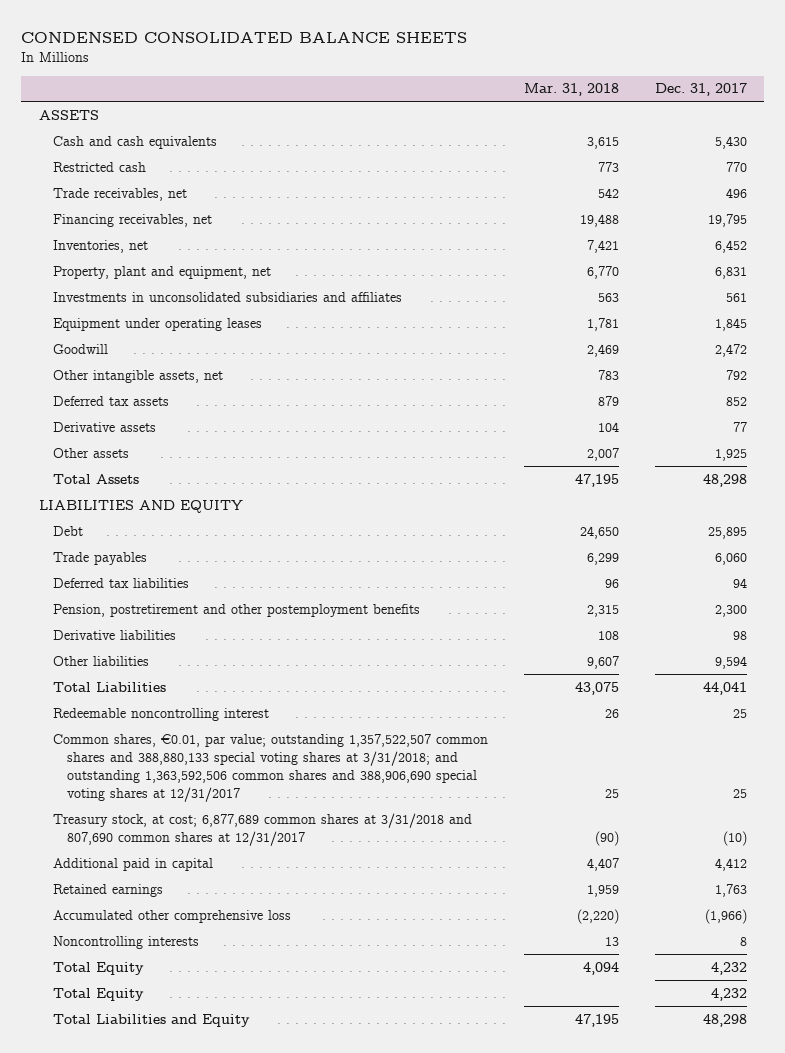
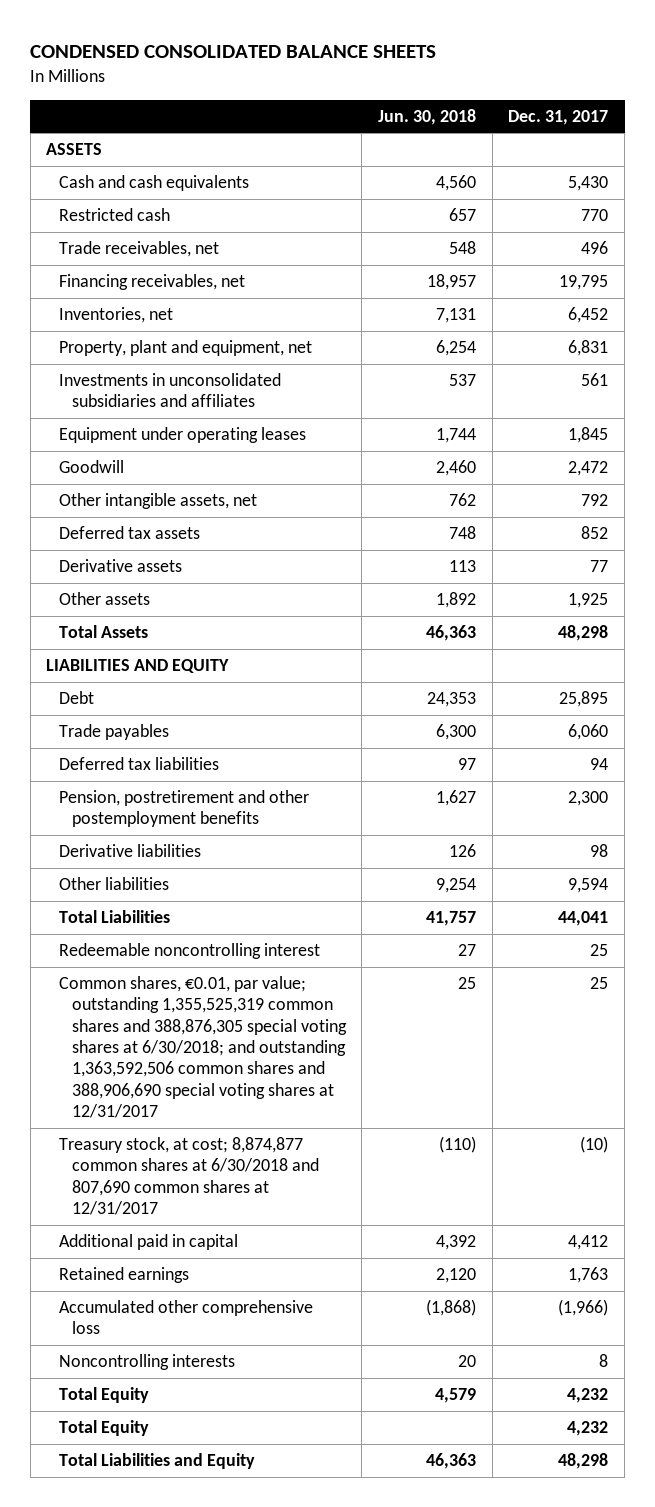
[523,83,619,97] Mar. 31, 2018 -> none
none -> [378,108,477,125] Jun. 30, 2018
[52,733,488,802] Common shares, €0.01, par value; outstanding 1,357,522,507 common shares and 388,880,133 special voting shares at 3/31/2018; and outstanding 1,363,592,506 common shares and 388,906,690 special voting shares at 12/31/2017 -> [58,976,347,1119] Common shares, €0.01, par value; outstanding 1,355,525,319 common shares and 388,876,305 special voting shares at 6/30/2018; and outstanding 1,363,592,506 common shares and 388,906,690 special voting shares at 12/31/2017
[52,812,472,846] Treasury stock, at cost; 6,877,689 common shares at 3/31/2018 and 807,690 common shares at 12/31/2017 -> [58,1137,319,1216] Treasury stock, at cost; 8,874,877 common shares at 6/30/2018 and 807,690 common shares at 12/31/2017

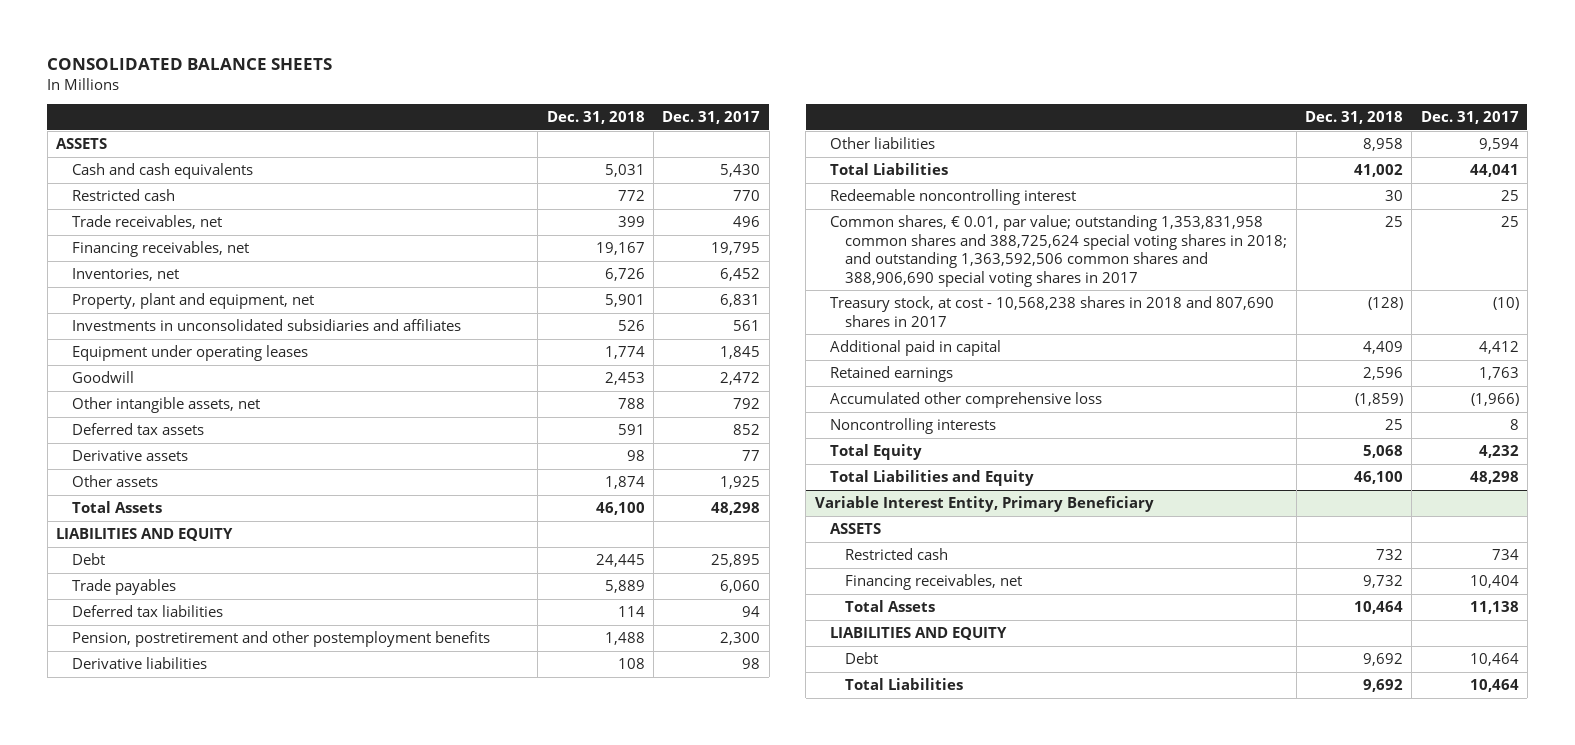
[30,44,437,58] CONDENSED CONSOLIDATED BALANCE SHEETS -> [47,58,333,71] CONSOLIDATED BALANCE SHEETS
[378,108,477,125] Jun. 30, 2018 -> none
none -> [546,111,645,125] Dec. 31, 2018
[58,976,347,1119] Common shares, €0.01, par value; outstanding 1,355,525,319 common shares and 388,876,305 special voting shares at 6/30/2018; and outstanding 1,363,592,506 common shares and 388,906,690 special voting shares at 12/31/2017 -> [829,214,1288,287] Common shares, € 0.01, par value; outstanding 1,353,831,958 common shares and 388,725,624 special voting shares in 2018; and outstanding 1,363,592,506 common shares and 388,906,690 special voting shares in 2017
[58,1137,319,1216] Treasury stock, at cost; 8,874,877 common shares at 6/30/2018 and 807,690 common shares at 12/31/2017 -> [829,295,1274,327] Treasury stock, at cost - 10,568,238 shares in 2018 and 807,690 shares in 2017
[58,1420,149,1437] Total Equity -> none
none -> [814,495,1154,512] Variable Interest Entity, Primary Beneficiary
none -> [829,522,881,534] ASSETS
none -> [845,547,949,560] Restricted cash
none -> [845,573,1023,590] Financing receivables, net
none -> [845,599,936,612] Total Assets
none -> [829,626,1007,640] LIABILITIES AND EQUITY
none -> [845,651,879,664] Debt
none -> [845,677,964,690] Total Liabilities

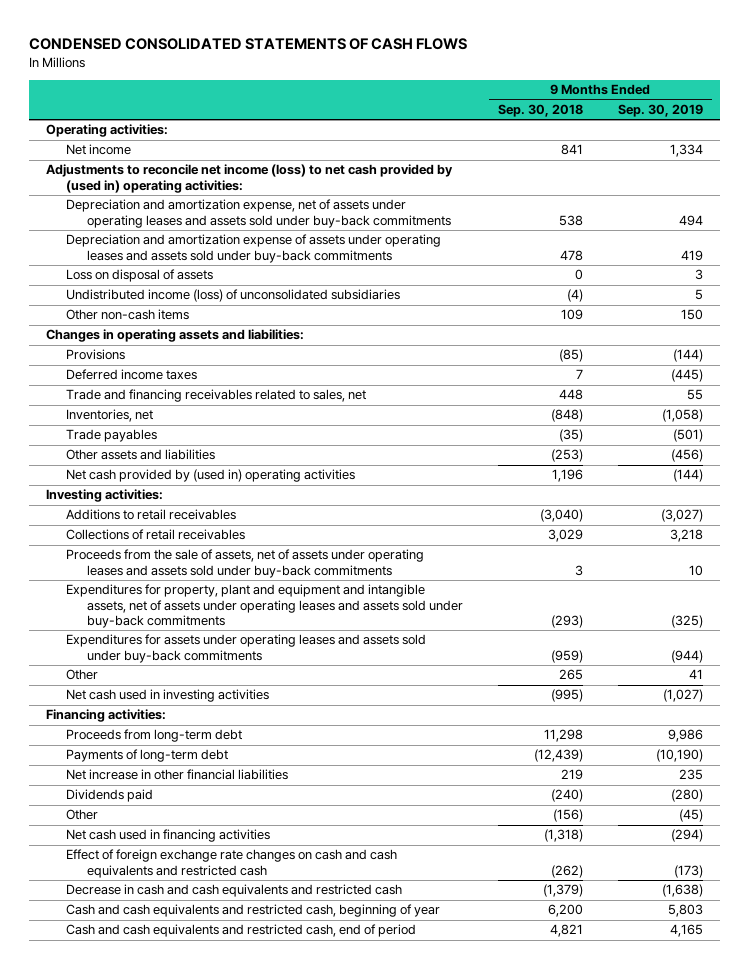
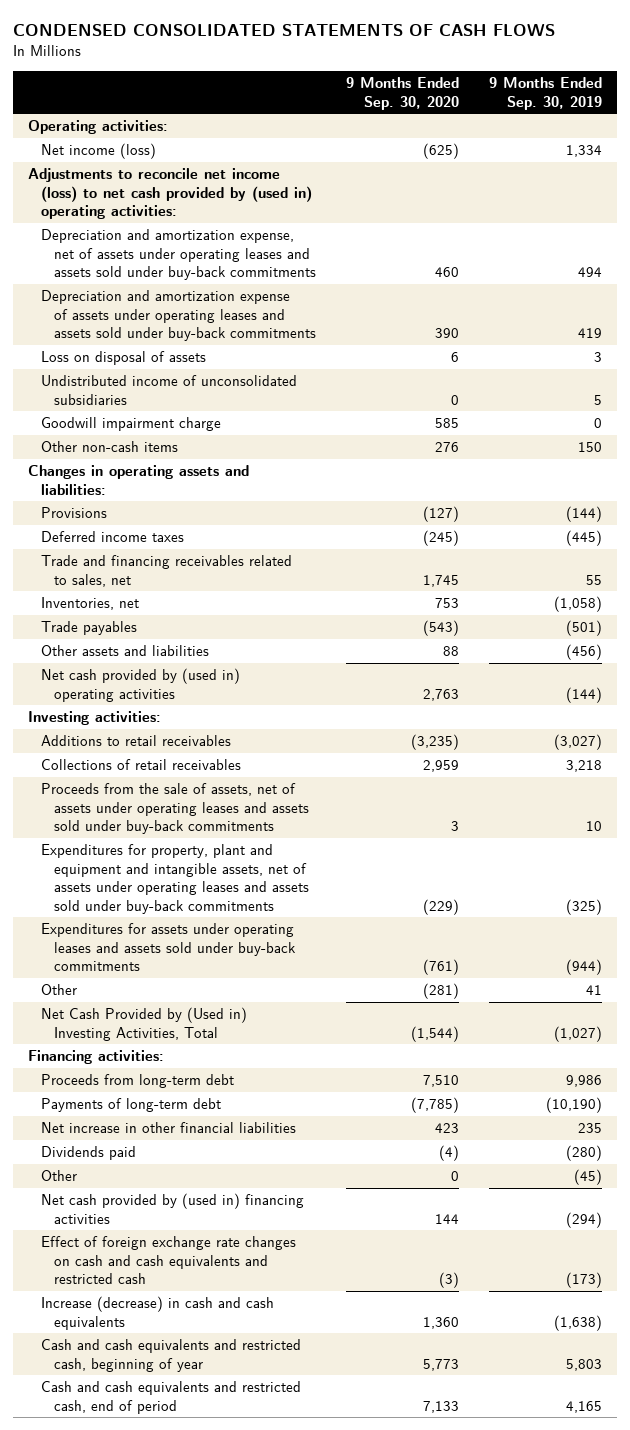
[497,103,583,117] Sep. 30, 2018 -> none
none -> [345,77,459,110] 9 Months Ended Sep. 30, 2020
[66,144,132,156] Net income -> [41,143,157,160] Net income (loss)
[66,289,401,303] Undistributed income (loss) of unconsolidated subsidiaries -> [41,375,298,405] Undistributed income of unconsolidated subsidiaries
none -> [41,417,222,432] Goodwill impairment charge
[66,689,270,703] Net cash used in investing activities -> [41,1007,248,1041] Net Cash Provided by (Used in) Investing Activities, Total
[66,829,271,843] Net cash used in financing activities -> [41,1193,305,1224] Net cash provided by (used in) financing activities
[66,884,403,898] Decrease in cash and cash equivalents and restricted cash -> [41,1296,275,1330] Increase (decrease) in cash and cash equivalents

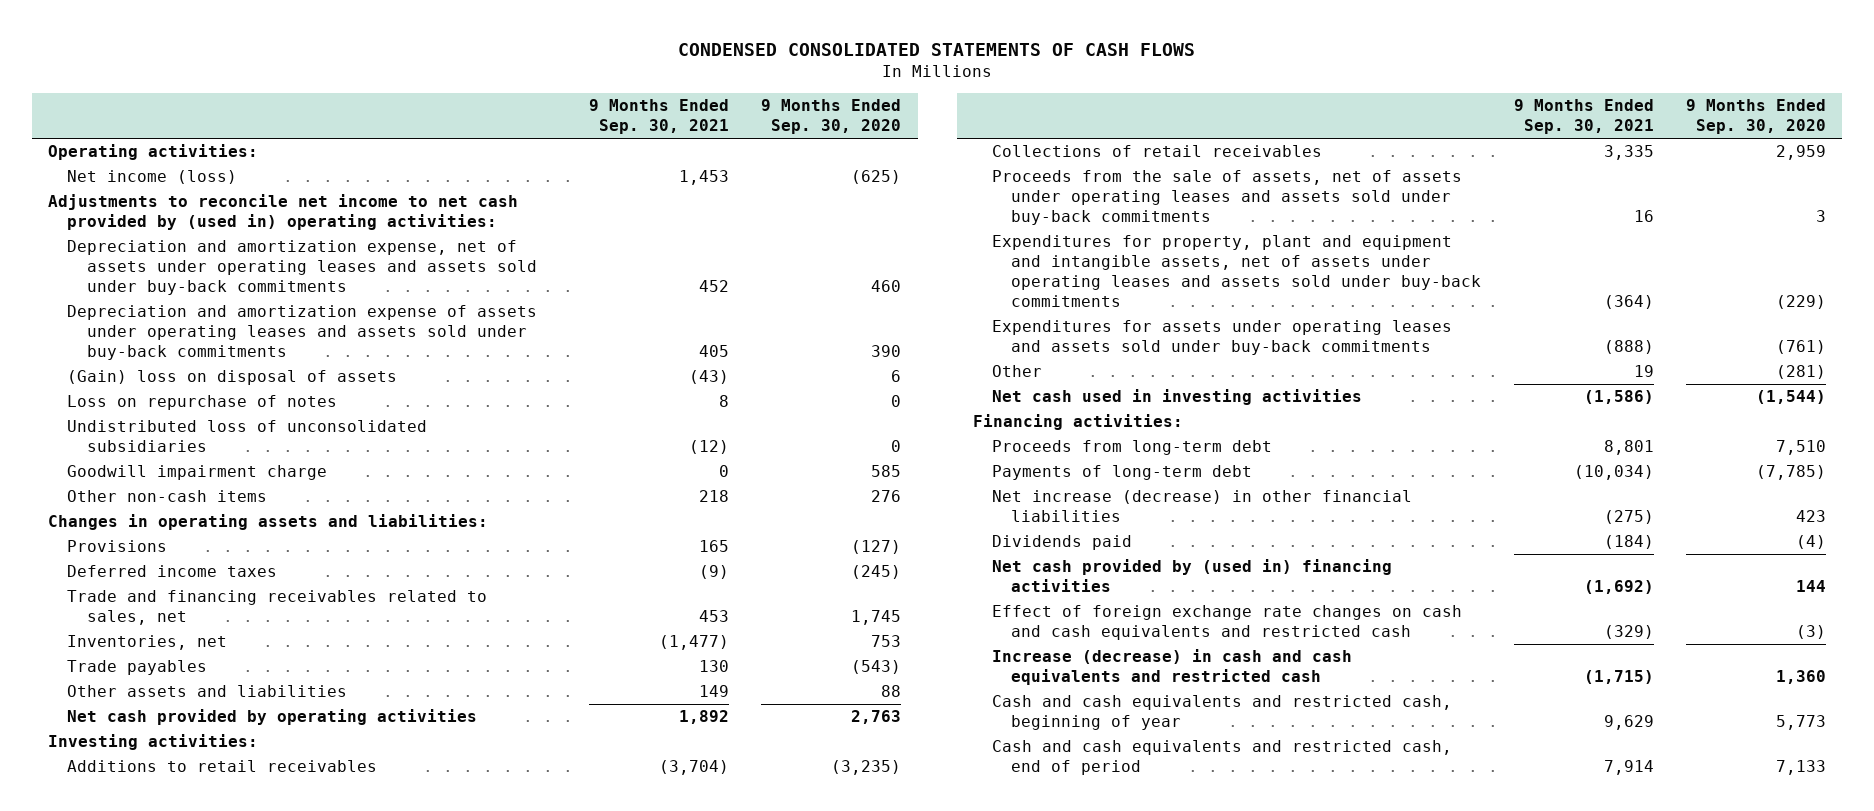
[489,77,603,110] 9 Months Ended Sep. 30, 2019 -> none
none -> [589,99,730,135] 9 Months Ended Sep. 30, 2021
[28,168,313,220] Adjustments to reconcile net income (loss) to net cash provided by (used in) operating activities: -> [48,194,519,231] Adjustments to reconcile net income to net cash provided by (used in) operating activities:
[41,351,207,366] Loss on disposal of assets -> [67,370,398,386] (Gain) loss on disposal of assets
none -> [67,395,338,411] Loss on repurchase of notes
[41,375,298,405] Undistributed income of unconsolidated subsidiaries -> [67,420,428,453] Undistributed loss of unconsolidated subsidiaries
[41,668,241,702] Net cash provided by (used in) operating activities -> [67,709,478,726] Net cash provided by operating activities
[41,1007,248,1041] Net Cash Provided by (Used in) Investing Activities, Total -> [992,389,1363,406] Net cash used in investing activities
[41,1122,297,1134] Net increase in other financial liabilities -> [992,490,1413,523] Net increase (decrease) in other financial liabilities
[41,1170,78,1182] Other -> none
[41,1296,275,1330] Increase (decrease) in cash and cash equivalents -> [992,649,1353,686] Increase (decrease) in cash and cash equivalents and restricted cash

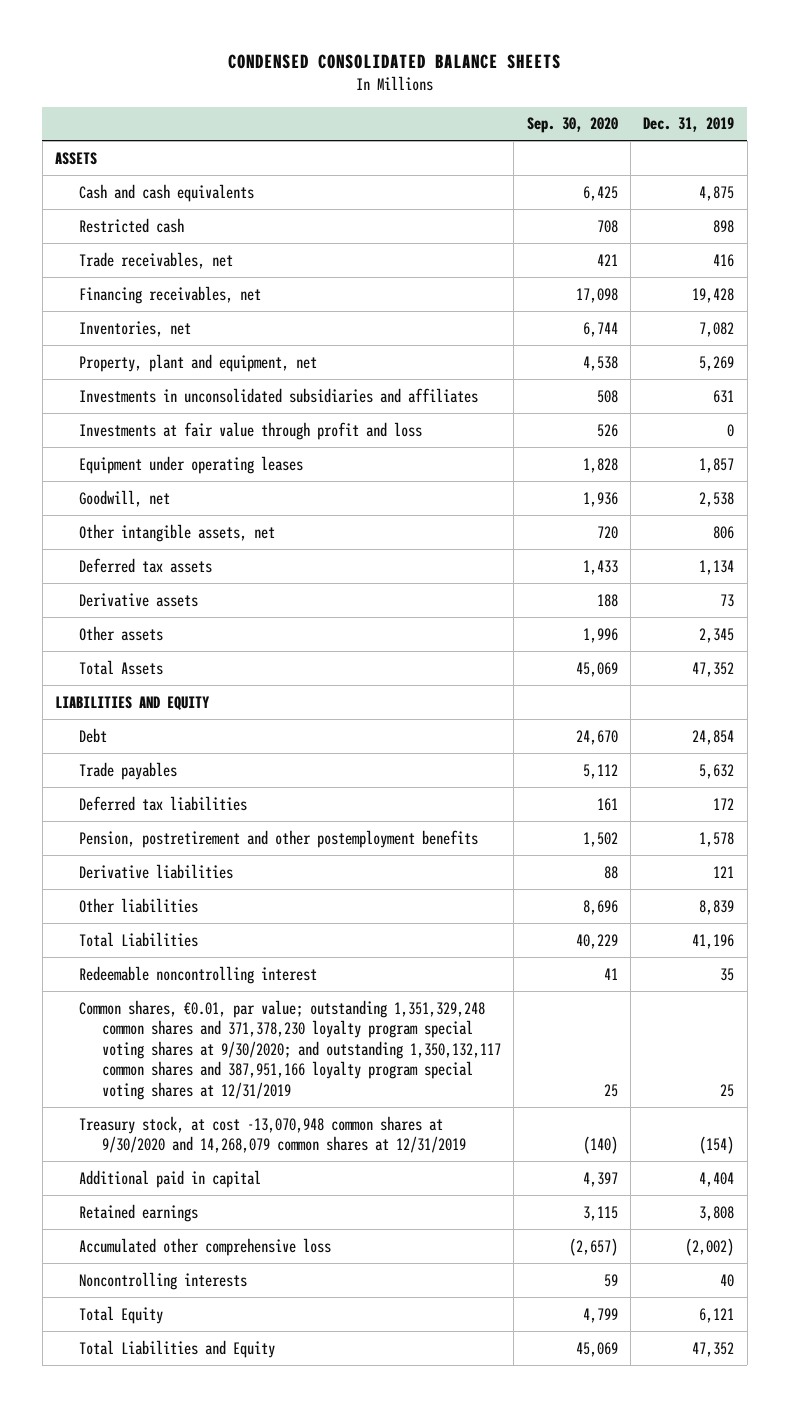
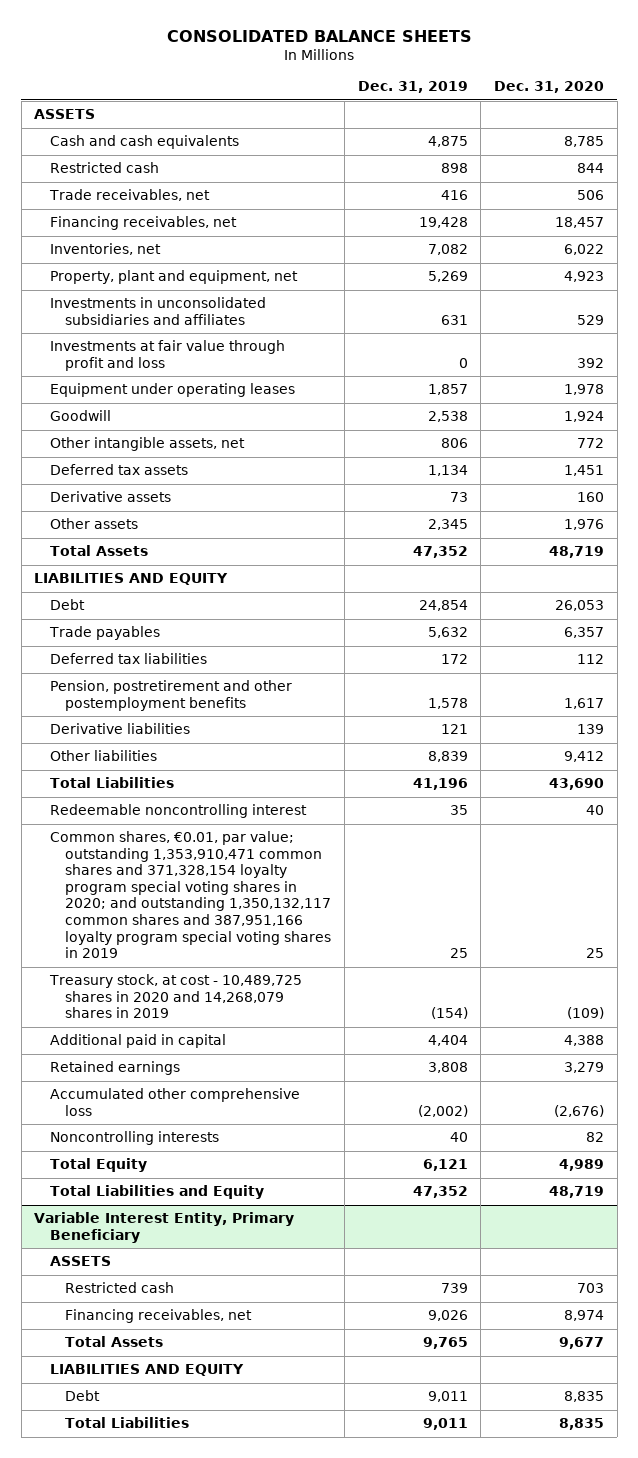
[227,53,561,69] CONDENSED CONSOLIDATED BALANCE SHEETS -> [167,29,473,42] CONSOLIDATED BALANCE SHEETS
[526,117,618,134] Sep. 30, 2020 -> none
none -> [493,81,604,94] Dec. 31, 2020
[78,489,170,507] Goodwill, net -> [49,410,111,422] Goodwill
[78,999,502,1100] Common shares, €0.01, par value; outstanding 1,351,329,248 common shares and 371,378,230 loyalty program special voting shares at 9/30/2020; and outstanding 1,350,132,117 common shares and 387,951,166 loyalty program special voting shares at 12/31/2019 -> [49,831,332,959] Common shares, €0.01, par value; outstanding 1,353,910,471 common shares and 371,328,154 loyalty program special voting shares in 2020; and outstanding 1,350,132,117 common shares and 387,951,166 loyalty program special voting shares in 2019
[78,1115,467,1154] Treasury stock, at cost -13,070,948 common shares at 9/30/2020 and 14,268,079 common shares at 12/31/2019 -> [48,974,302,1019] Treasury stock, at cost - 10,489,725 shares in 2020 and 14,268,079 shares in 2019
none -> [34,1212,295,1243] Variable Interest Entity, Primary Beneficiary
none -> [49,1256,111,1267] ASSETS
none -> [65,1282,175,1294] Restricted cash
none -> [65,1309,253,1324] Financing receivables, net
none -> [65,1336,164,1348] Total Assets
none -> [49,1364,244,1377] LIABILITIES AND EQUITY
none -> [65,1390,101,1402] Debt
none -> [65,1417,190,1429] Total Liabilities

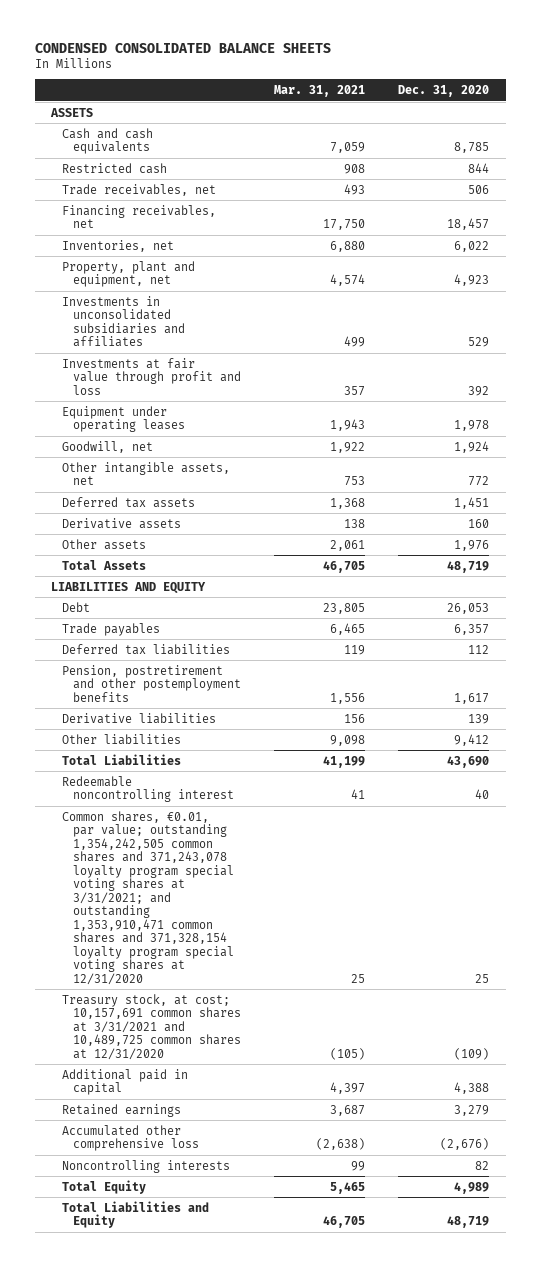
[167,29,473,42] CONSOLIDATED BALANCE SHEETS -> [34,42,331,53] CONDENSED CONSOLIDATED BALANCE SHEETS
[357,81,468,94] Dec. 31, 2019 -> none
none -> [274,85,366,98] Mar. 31, 2021
[49,410,111,422] Goodwill -> [62,440,154,453] Goodwill, net
[49,831,332,959] Common shares, €0.01, par value; outstanding 1,353,910,471 common shares and 371,328,154 loyalty program special voting shares in 2020; and outstanding 1,350,132,117 common shares and 387,951,166 loyalty program special voting shares in 2019 -> [62,810,234,985] Common shares, €0.01, par value; outstanding 1,354,242,505 common shares and 371,243,078 loyalty program special voting shares at 3/31/2021; and outstanding 1,353,910,471 common shares and 371,328,154 loyalty program special voting shares at 12/31/2020
[48,974,302,1019] Treasury stock, at cost - 10,489,725 shares in 2020 and 14,268,079 shares in 2019 -> [62,993,241,1060] Treasury stock, at cost; 10,157,691 common shares at 3/31/2021 and 10,489,725 common shares at 12/31/2020
[34,1212,295,1243] Variable Interest Entity, Primary Beneficiary -> none
[49,1256,111,1267] ASSETS -> none
[65,1282,175,1294] Restricted cash -> none
[65,1309,253,1324] Financing receivables, net -> none
[65,1336,164,1348] Total Assets -> none
[49,1364,244,1377] LIABILITIES AND EQUITY -> none
[65,1390,101,1402] Debt -> none
[65,1417,190,1429] Total Liabilities -> none

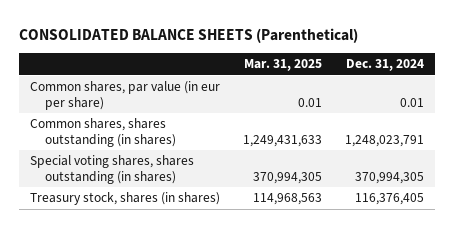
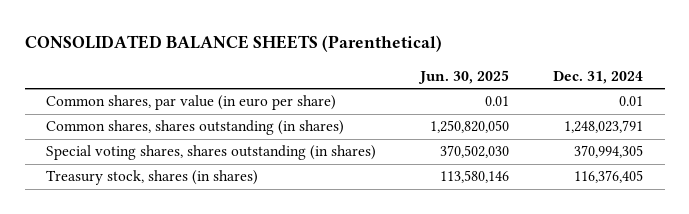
[244,59,323,72] Mar. 31, 2025 -> none
none -> [418,70,510,85] Jun. 30, 2025
[30,81,221,111] Common shares, par value (in eur per share) -> [46,95,337,111] Common shares, par value (in euro per share)

